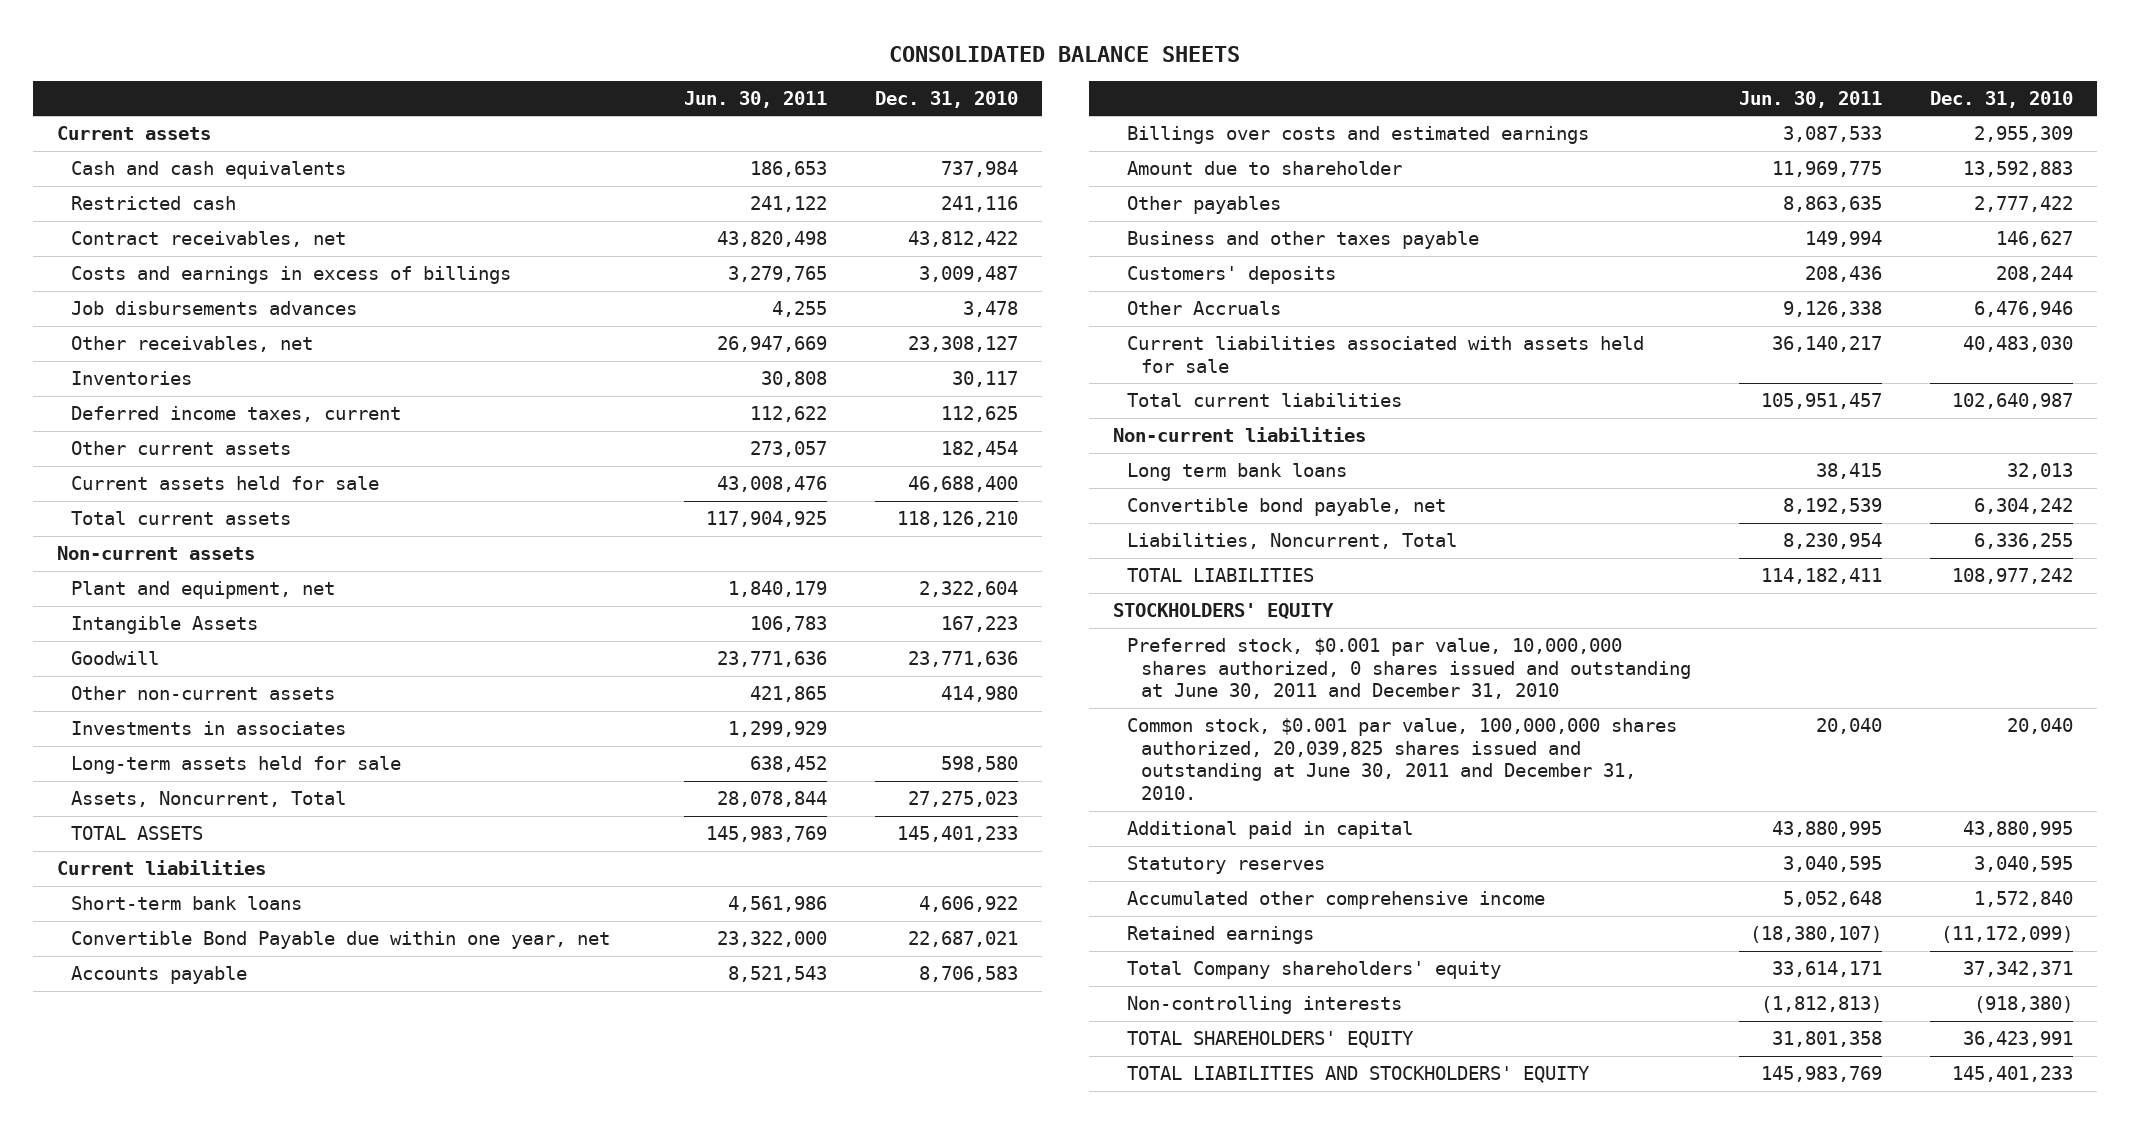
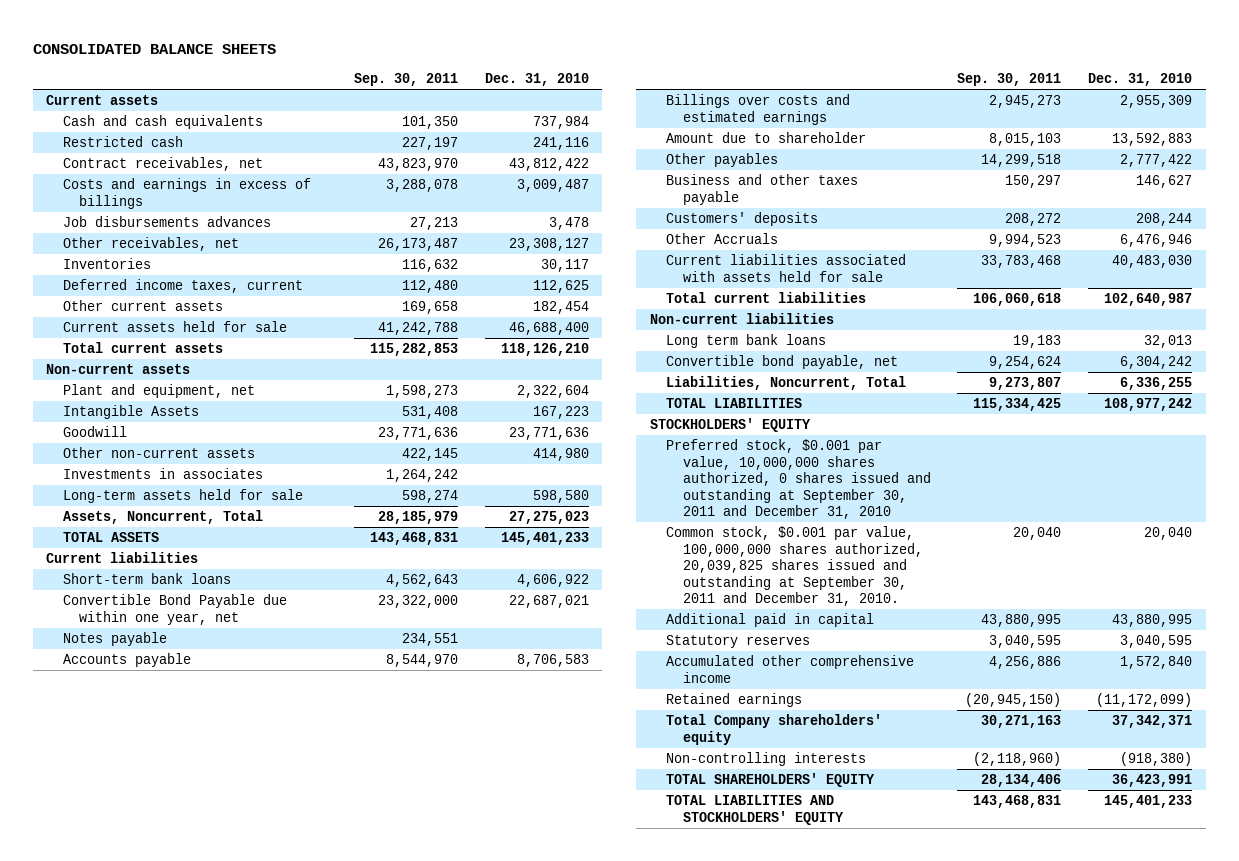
[683,90,827,108] Jun. 30, 2011 -> none
none -> [354,72,459,86] Sep. 30, 2011
none -> [62,632,167,647] Notes payable
[1126,638,1692,700] Preferred stock, $0.001 par value, 10,000,000 shares authorized, 0 shares issued and outstanding at June 30, 2011 and December 31, 2010 -> [666,439,931,520] Preferred stock, $0.001 par value, 10,000,000 shares authorized, 0 shares issued and outstanding at September 30, 2011 and December 31, 2010
[1126,718,1677,801] Common stock, $0.001 par value, 100,000,000 shares authorized, 20,039,825 shares issued and outstanding at June 30, 2011 and December 31, 2010. -> [666,526,923,607] Common stock, $0.001 par value, 100,000,000 shares authorized, 20,039,825 shares issued and outstanding at September 30, 2011 and December 31, 2010.

